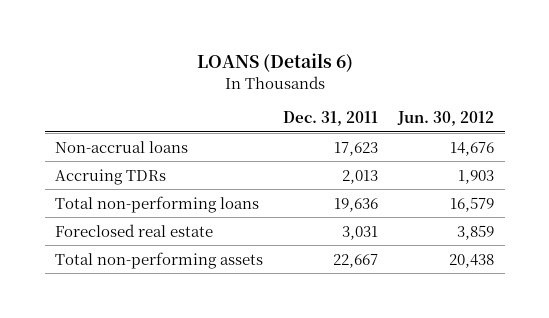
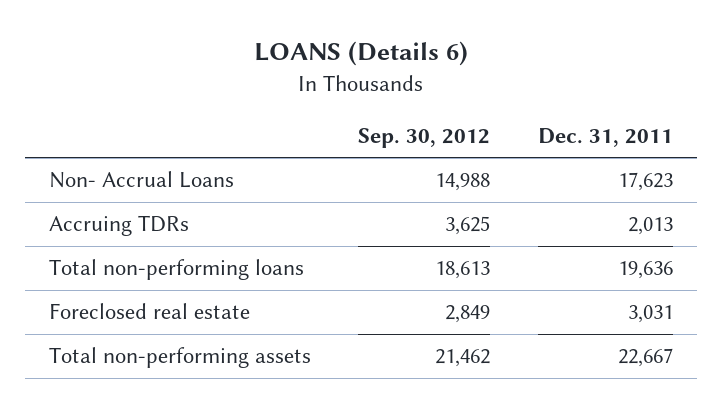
[397,111,495,127] Jun. 30, 2012 -> none
none -> [358,127,491,148] Sep. 30, 2012
[54,140,188,153] Non-accrual loans -> [48,171,234,189] Non- Accrual Loans

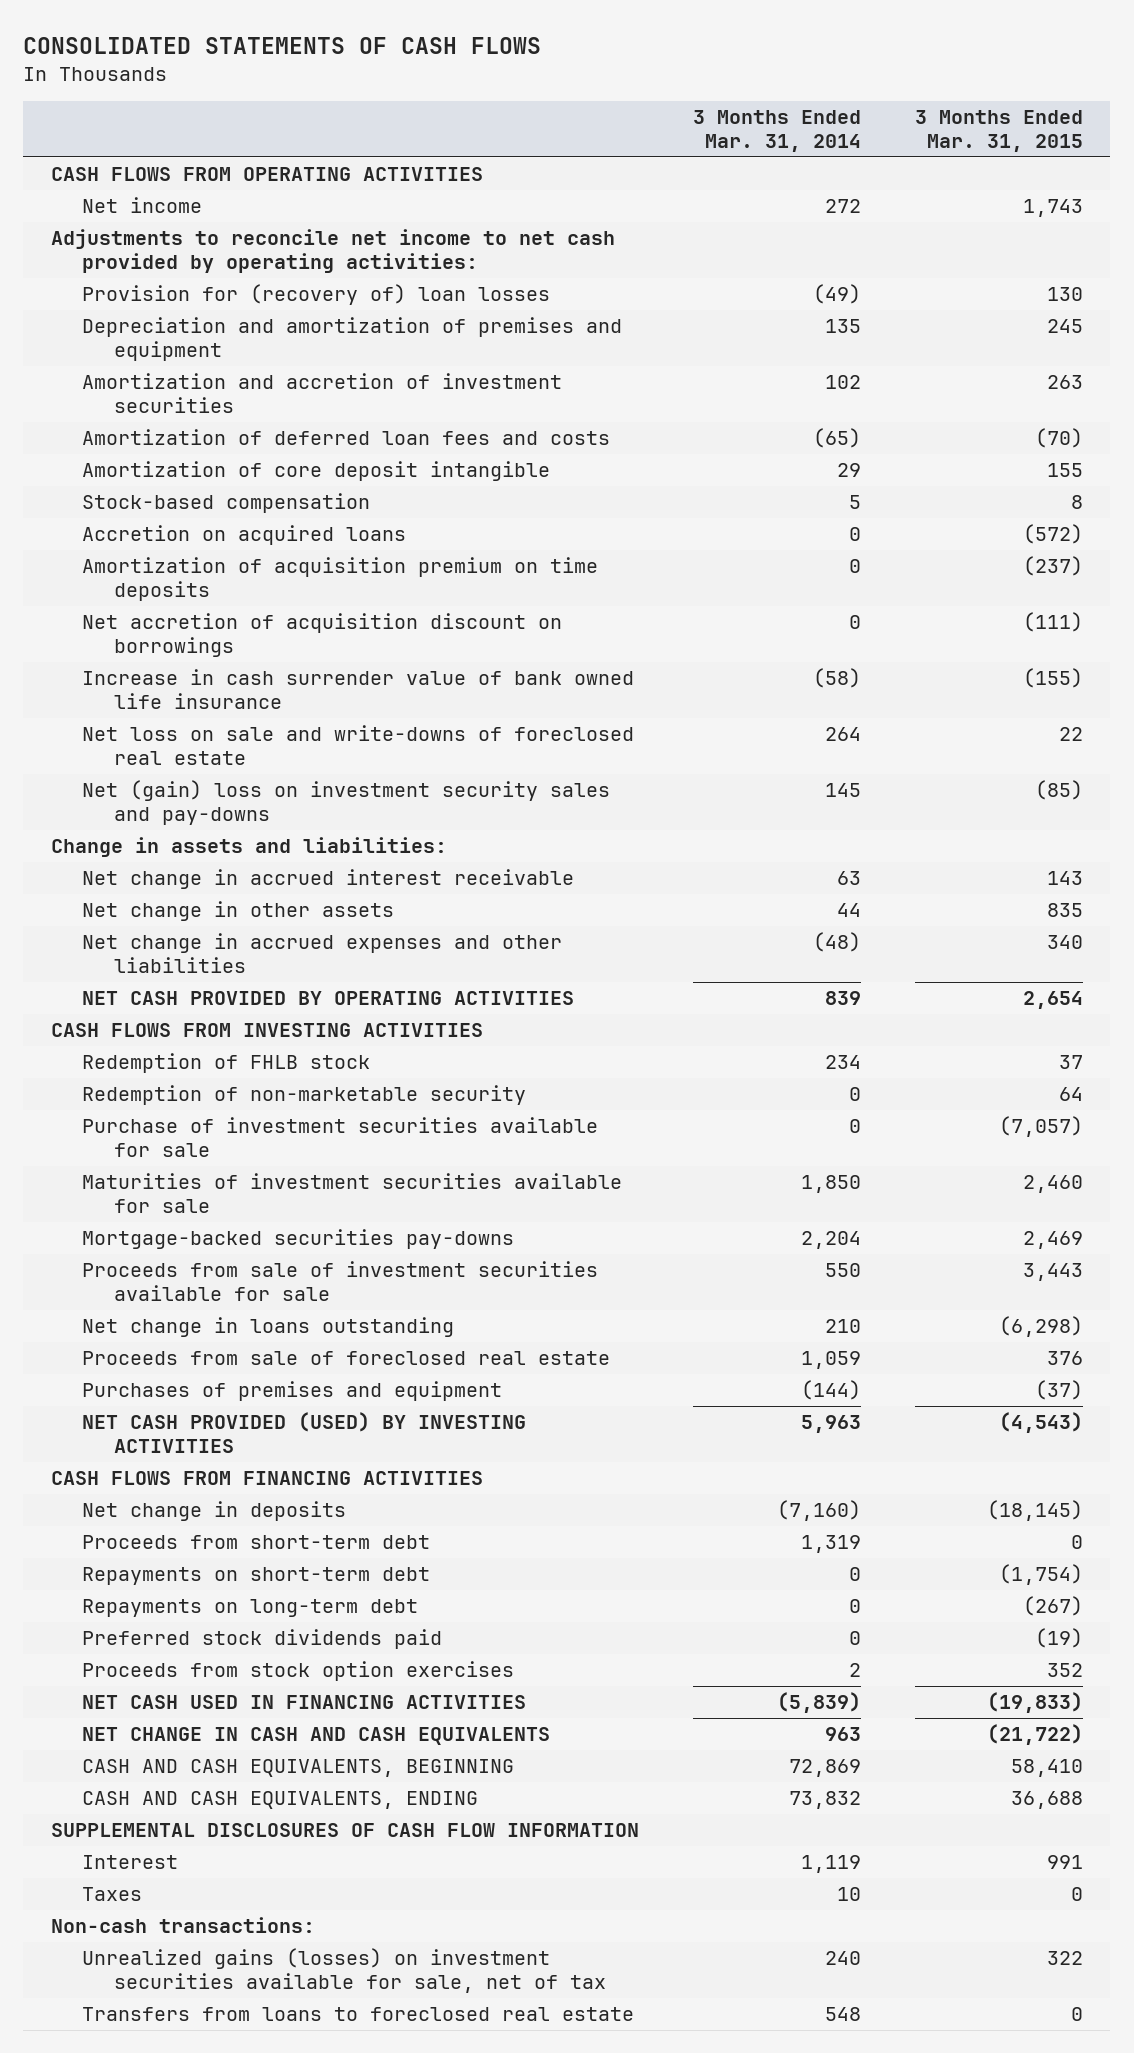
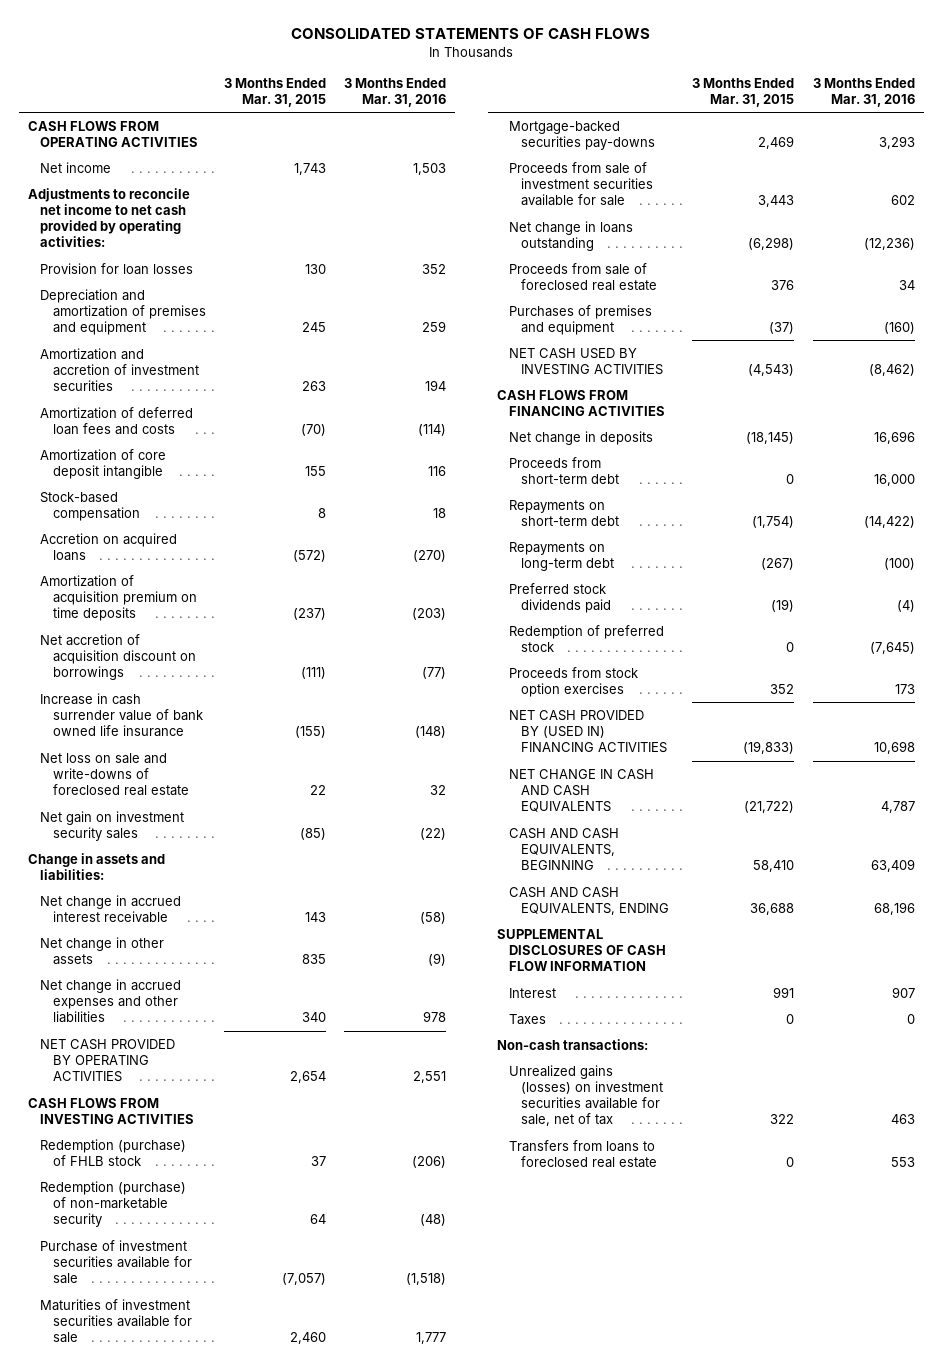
[692,110,861,153] 3 Months Ended Mar. 31, 2014 -> none
none -> [344,77,447,107] 3 Months Ended Mar. 31, 2016
[82,284,551,306] Provision for (recovery of) loan losses -> [40,262,194,275] Provision for loan losses
[82,780,611,825] Net (gain) loss on investment security sales and pay-downs -> [40,810,185,842] Net gain on investment security sales
[82,1053,371,1074] Redemption of FHLB stock -> [40,1138,187,1167] Redemption (purchase) of FHLB stock
[82,1085,527,1106] Redemption of non-marketable security -> [40,1180,187,1228] Redemption (purchase) of non-marketable security
[82,1412,527,1453] NET CASH PROVIDED (USED) BY INVESTING ACTIVITIES -> [508,347,664,376] NET CASH USED BY INVESTING ACTIVITIES
none -> [508,624,664,653] Redemption of preferred stock
[82,1695,527,1710] NET CASH USED IN FINANCING ACTIVITIES -> [508,709,668,754] NET CASH PROVIDED BY (USED IN) FINANCING ACTIVITIES

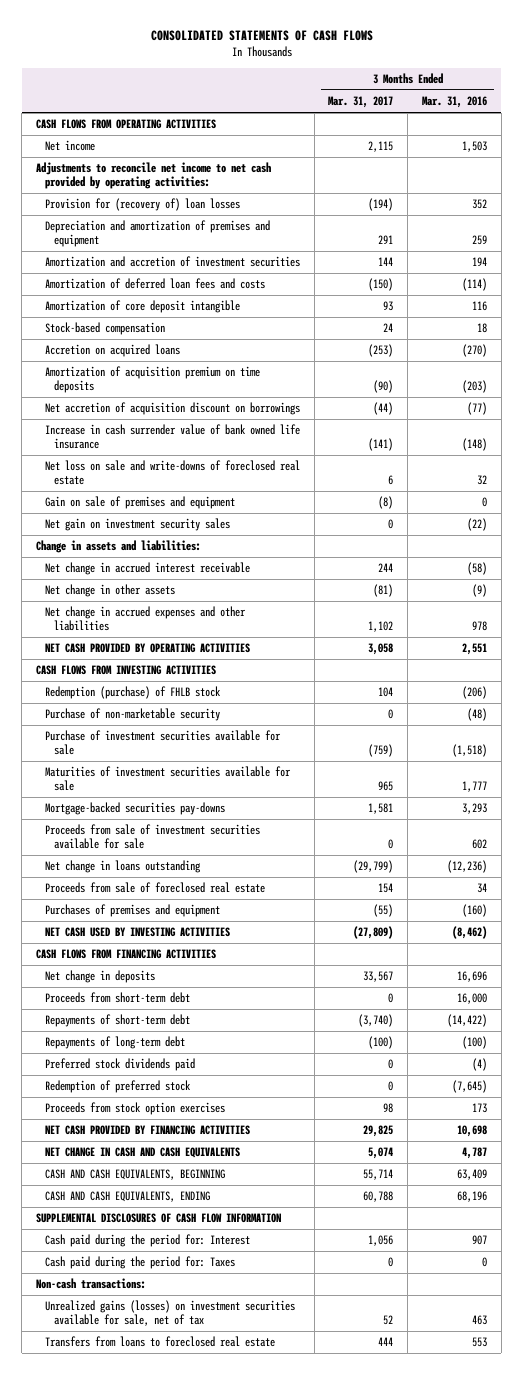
[223,77,326,107] 3 Months Ended Mar. 31, 2015 -> none
none -> [328,96,394,109] Mar. 31, 2017
[40,262,194,275] Provision for loan losses -> [44,198,240,212] Provision for (recovery of) loan losses
none -> [44,496,235,510] Gain on sale of premises and equipment
[40,1180,187,1228] Redemption (purchase) of non-marketable security -> [44,708,220,722] Purchase of non-marketable security
[508,499,620,527] Repayments on short-term debt -> [44,1014,190,1028] Repayments of short-term debt
[508,541,615,572] Repayments on long-term debt -> [44,1036,185,1050] Repayments of long-term debt
[508,709,668,754] NET CASH PROVIDED BY (USED IN) FINANCING ACTIVITIES -> [44,1125,250,1136] NET CASH PROVIDED BY FINANCING ACTIVITIES
[508,987,556,998] Interest -> [44,1234,250,1248] Cash paid during the period for: Interest
[508,1013,546,1025] Taxes -> [44,1256,235,1270] Cash paid during the period for: Taxes

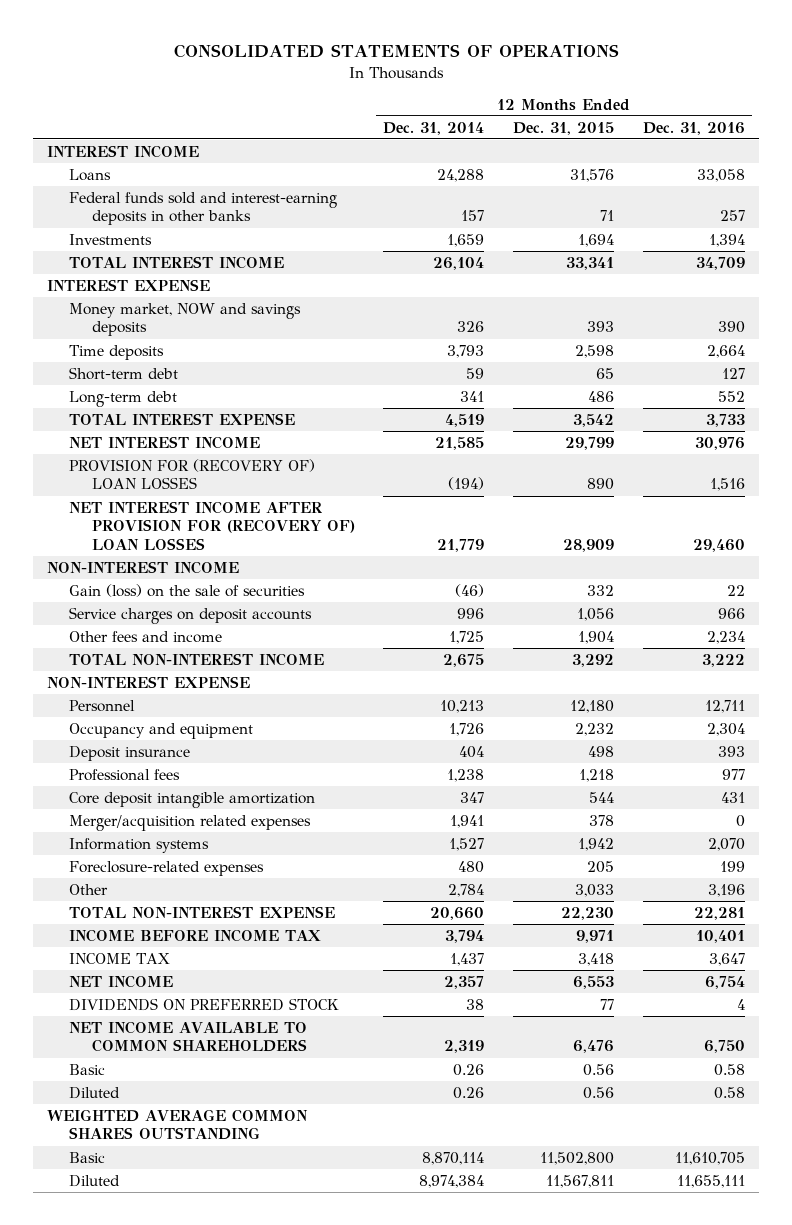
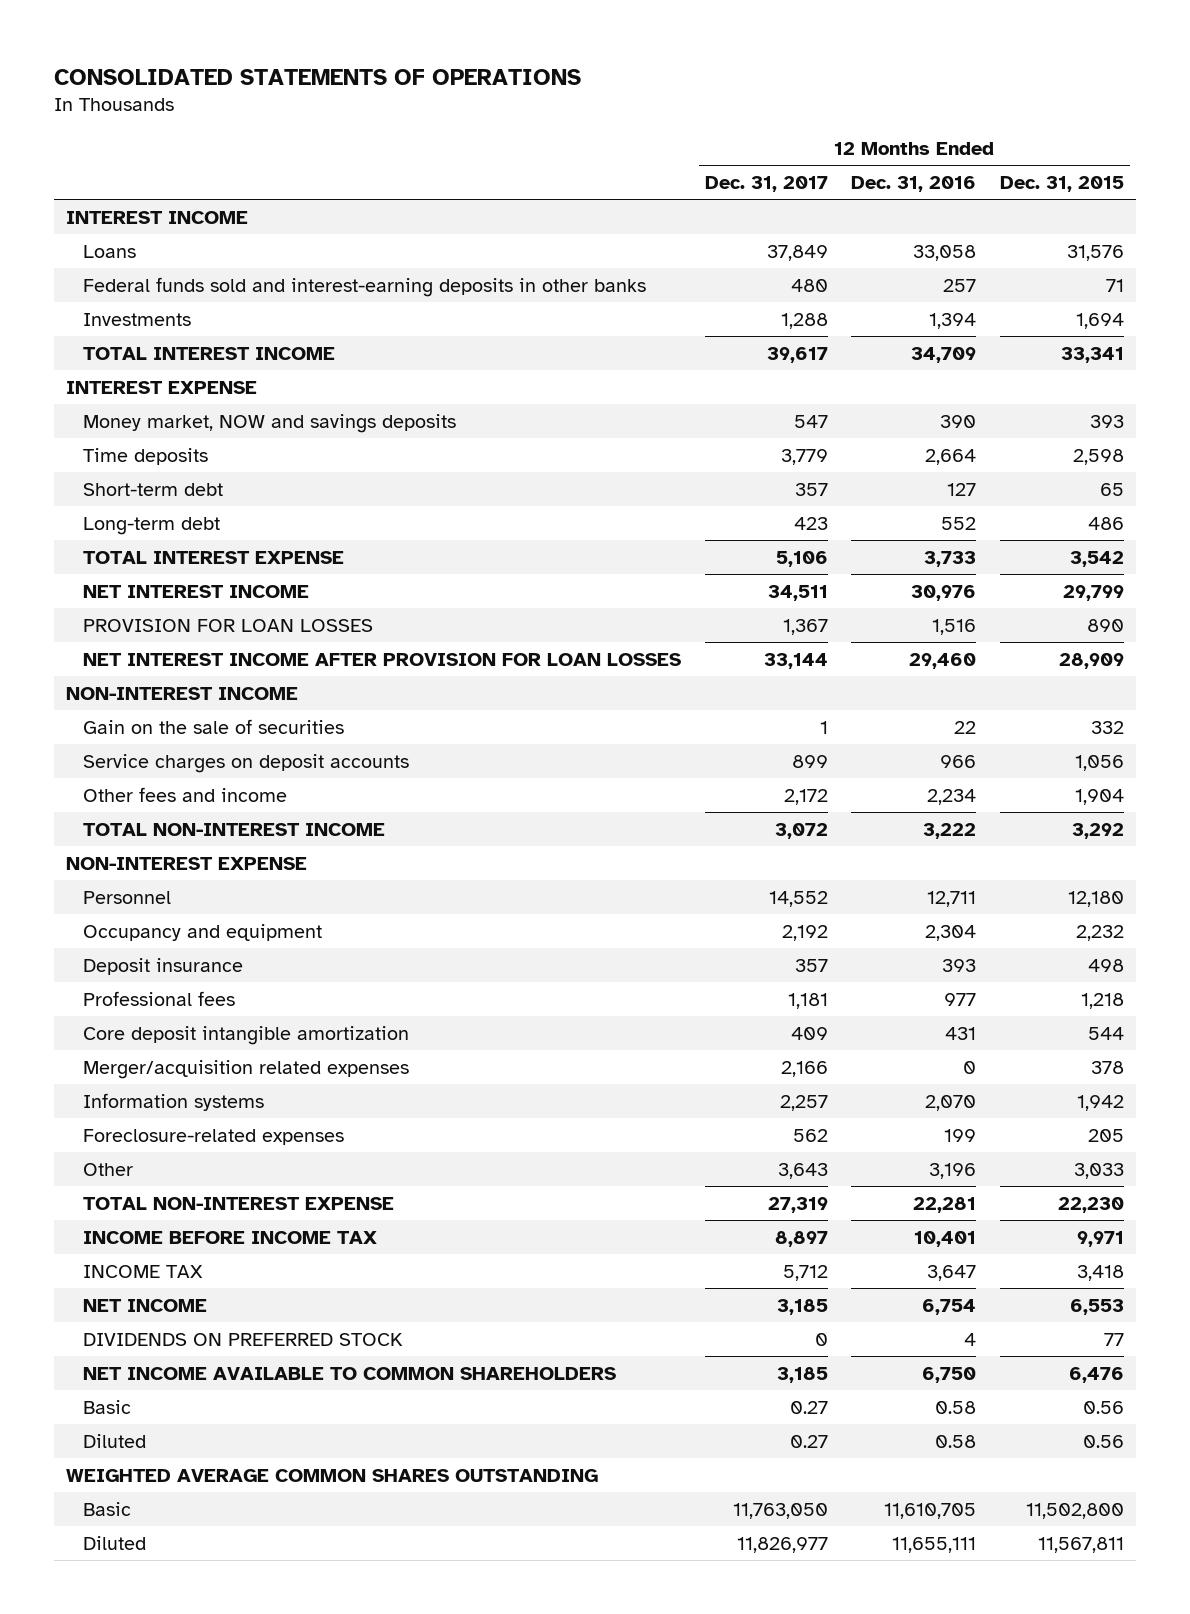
[383,121,485,135] Dec. 31, 2014 -> none
none -> [704,175,828,192] Dec. 31, 2017
[69,458,316,490] PROVISION FOR (RECOVERY OF) LOAN LOSSES -> [82,618,373,632] PROVISION FOR LOAN LOSSES
[69,500,355,551] NET INTEREST INCOME AFTER PROVISION FOR (RECOVERY OF) LOAN LOSSES -> [82,652,681,666] NET INTEREST INCOME AFTER PROVISION FOR LOAN LOSSES
[69,583,306,597] Gain (loss) on the sale of securities -> [82,718,344,734] Gain on the sale of securities

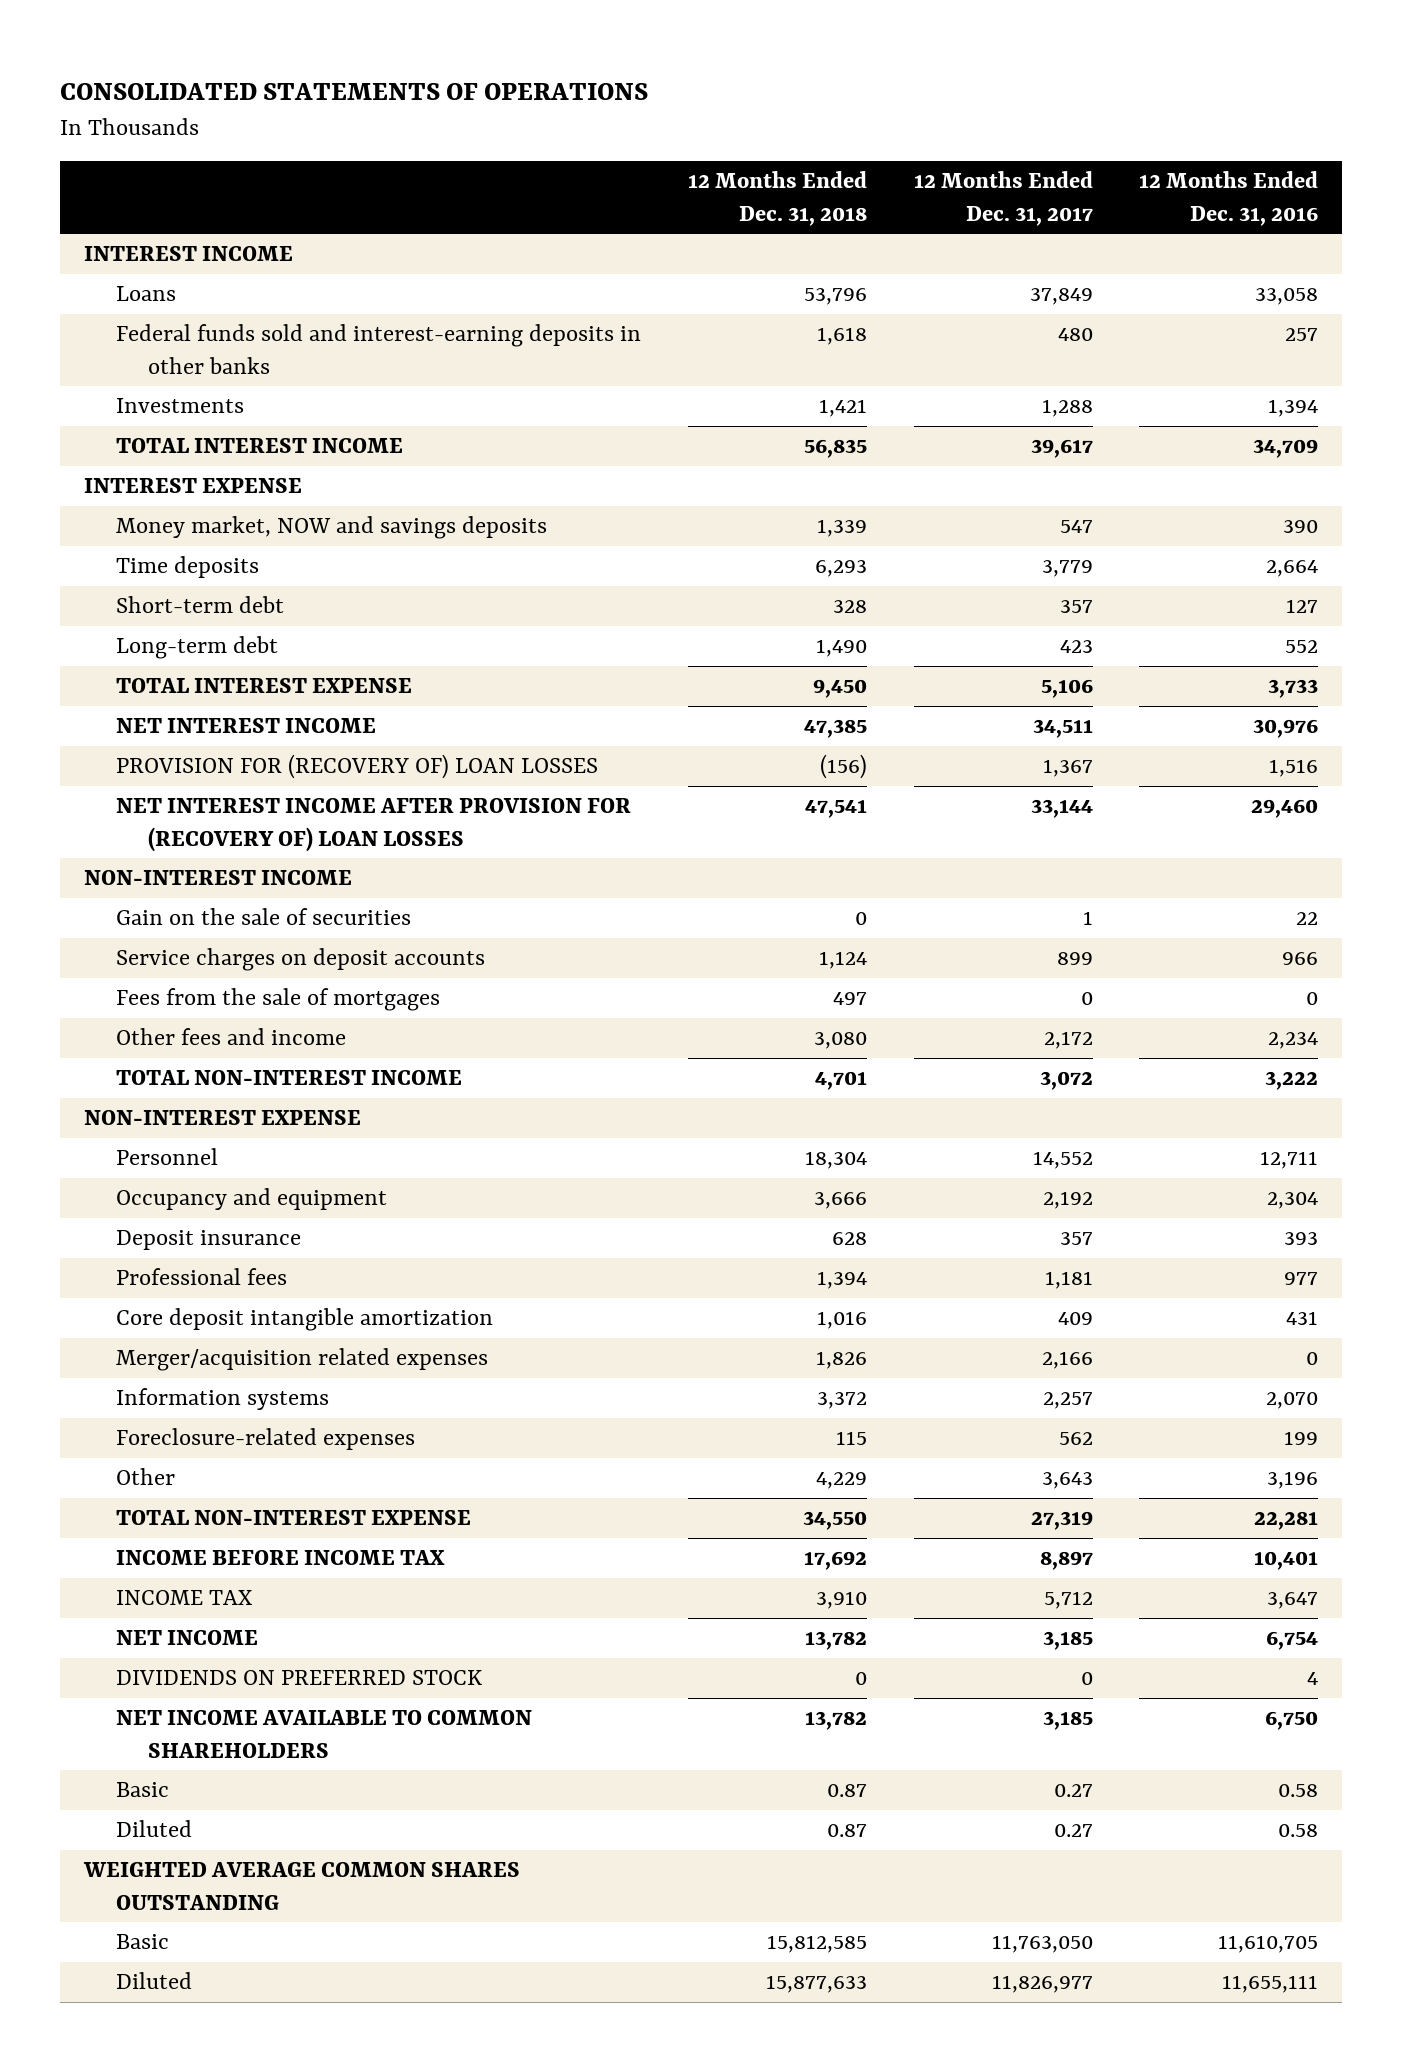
[999,175,1124,192] Dec. 31, 2015 -> none
none -> [687,171,867,226] 12 Months Ended Dec. 31, 2018
[82,618,373,632] PROVISION FOR LOAN LOSSES -> [115,754,598,780] PROVISION FOR (RECOVERY OF) LOAN LOSSES
[82,652,681,666] NET INTEREST INCOME AFTER PROVISION FOR LOAN LOSSES -> [115,798,631,852] NET INTEREST INCOME AFTER PROVISION FOR (RECOVERY OF) LOAN LOSSES
none -> [115,988,440,1012] Fees from the sale of mortgages

